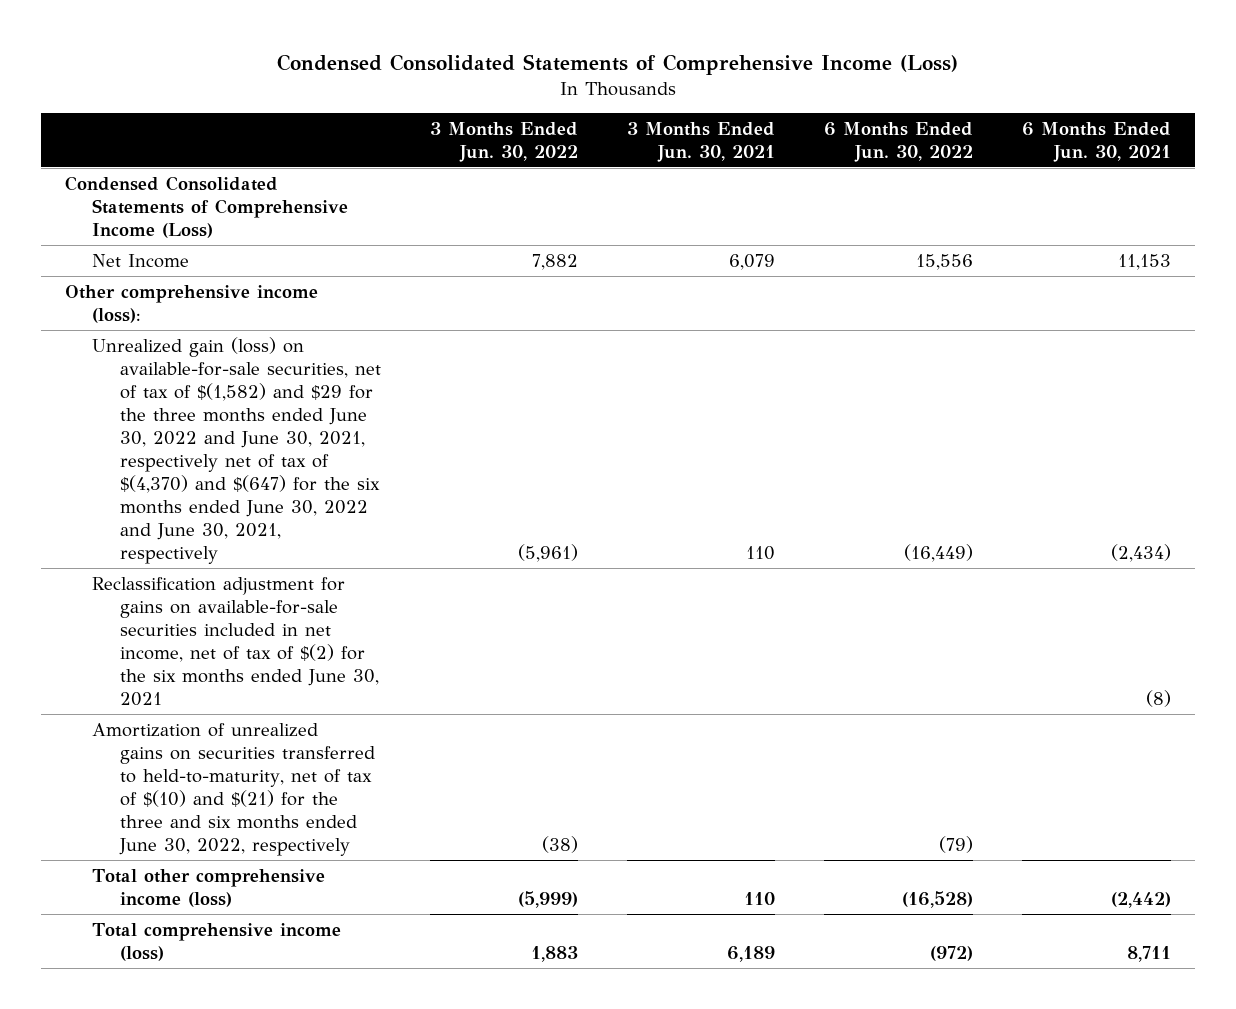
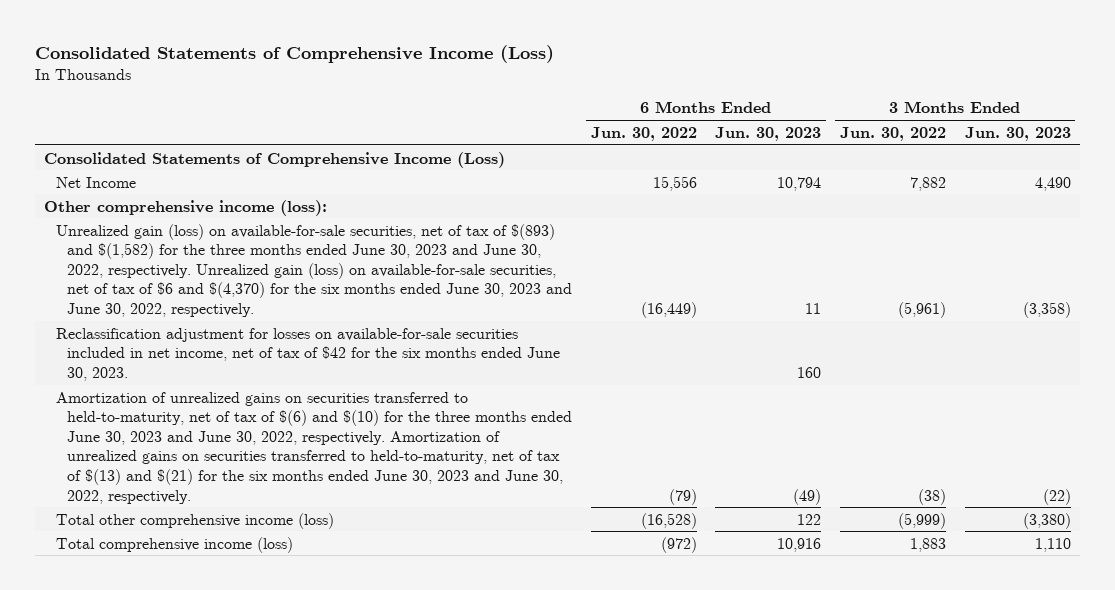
[276,53,958,75] Condensed Consolidated Statements of Comprehensive Income (Loss) -> [34,45,554,64] Consolidated Statements of Comprehensive Income (Loss)
[626,121,775,162] 3 Months Ended Jun. 30, 2021 -> none
[1021,121,1171,162] 6 Months Ended Jun. 30, 2021 -> none
none -> [715,126,822,141] Jun. 30, 2023
none -> [964,126,1071,141] Jun. 30, 2023
[65,175,349,238] Condensed Consolidated Statements of Comprehensive Income (Loss) -> [43,151,505,168] Consolidated Statements of Comprehensive Income (Loss)
[92,336,381,564] Unrealized gain (loss) on available-for-sale securities, net of tax of $(1,582) and $29 for the three months ended June 30, 2022 and June 30, 2021, respectively net of tax of $(4,370) and $(647) for the six months ended June 30, 2022 and June 30, 2021, respectively -> [55,223,573,318] Unrealized gain (loss) on available-for-sale securities, net of tax of $(893) and $(1,582) for the three months ended June 30, 2023 and June 30, 2022, respectively. Unrealized gain (loss) on available-for-sale securities, net of tax of $6 and $(4,370) for the six months ended June 30, 2023 and June 30, 2022, respectively.
[92,576,379,706] Reclassification adjustment for gains on available-for-sale securities included in net income, net of tax of $(2) for the six months ended June 30, 2021 -> [55,327,561,381] Reclassification adjustment for losses on available-for-sale securities included in net income, net of tax of $42 for the six months ended June 30, 2023.
[92,722,375,856] Amortization of unrealized gains on securities transferred to held-to-maturity, net of tax of $(10) and $(21) for the three and six months ended June 30, 2022, respectively -> [55,391,573,504] Amortization of unrealized gains on securities transferred to held-to-maturity, net of tax of $(6) and $(10) for the three months ended June 30, 2023 and June 30, 2022, respectively. Amortization of unrealized gains on securities transferred to held-to-maturity, net of tax of $(13) and $(21) for the six months ended June 30, 2023 and June 30, 2022, respectively.

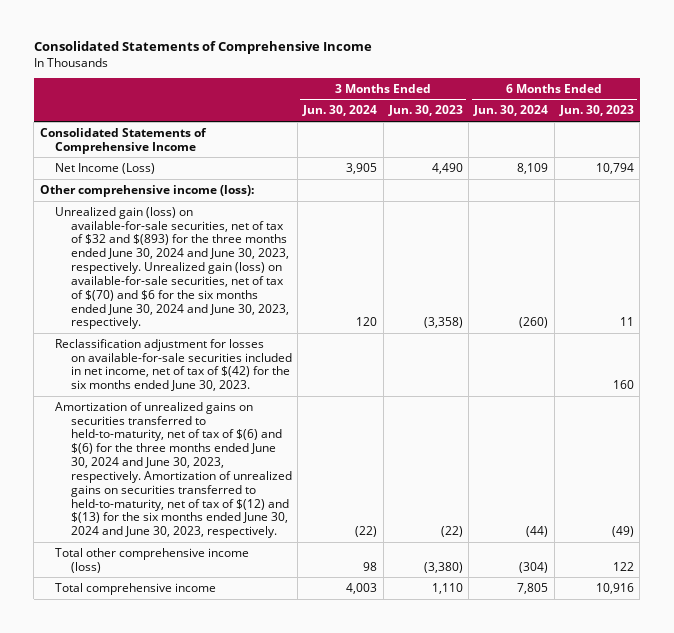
[34,45,554,64] Consolidated Statements of Comprehensive Income (Loss) -> [33,41,372,55] Consolidated Statements of Comprehensive Income
[590,126,697,141] Jun. 30, 2022 -> none
[840,126,947,141] Jun. 30, 2022 -> none
none -> [302,105,378,117] Jun. 30, 2024
none -> [473,105,549,117] Jun. 30, 2024
[43,151,505,168] Consolidated Statements of Comprehensive Income (Loss) -> [39,127,207,154] Consolidated Statements of Comprehensive Income
[55,176,136,188] Net Income -> [55,162,156,174] Net Income (Loss)
[55,223,573,318] Unrealized gain (loss) on available-for-sale securities, net of tax of $(893) and $(1,582) for the three months ended June 30, 2023 and June 30, 2022, respectively. Unrealized gain (loss) on available-for-sale securities, net of tax of $6 and $(4,370) for the six months ended June 30, 2023 and June 30, 2022, respectively. -> [55,206,289,330] Unrealized gain (loss) on available-for-sale securities, net of tax of $32 and $(893) for the three months ended June 30, 2024 and June 30, 2023, respectively. Unrealized gain (loss) on available-for-sale securities, net of tax of $(70) and $6 for the six months ended June 30, 2024 and June 30, 2023, respectively.
[55,327,561,381] Reclassification adjustment for losses on available-for-sale securities included in net income, net of tax of $42 for the six months ended June 30, 2023. -> [55,338,292,392] Reclassification adjustment for losses on available-for-sale securities included in net income, net of tax of $(42) for the six months ended June 30, 2023.
[55,391,573,504] Amortization of unrealized gains on securities transferred to held-to-maturity, net of tax of $(6) and $(10) for the three months ended June 30, 2023 and June 30, 2022, respectively. Amortization of unrealized gains on securities transferred to held-to-maturity, net of tax of $(13) and $(21) for the six months ended June 30, 2023 and June 30, 2022, respectively. -> [55,401,292,539] Amortization of unrealized gains on securities transferred to held-to-maturity, net of tax of $(6) and $(6) for the three months ended June 30, 2024 and June 30, 2023, respectively. Amortization of unrealized gains on securities transferred to held-to-maturity, net of tax of $(12) and $(13) for the six months ended June 30, 2024 and June 30, 2023, respectively.
[55,536,293,553] Total comprehensive income (loss) -> [55,582,217,595] Total comprehensive income

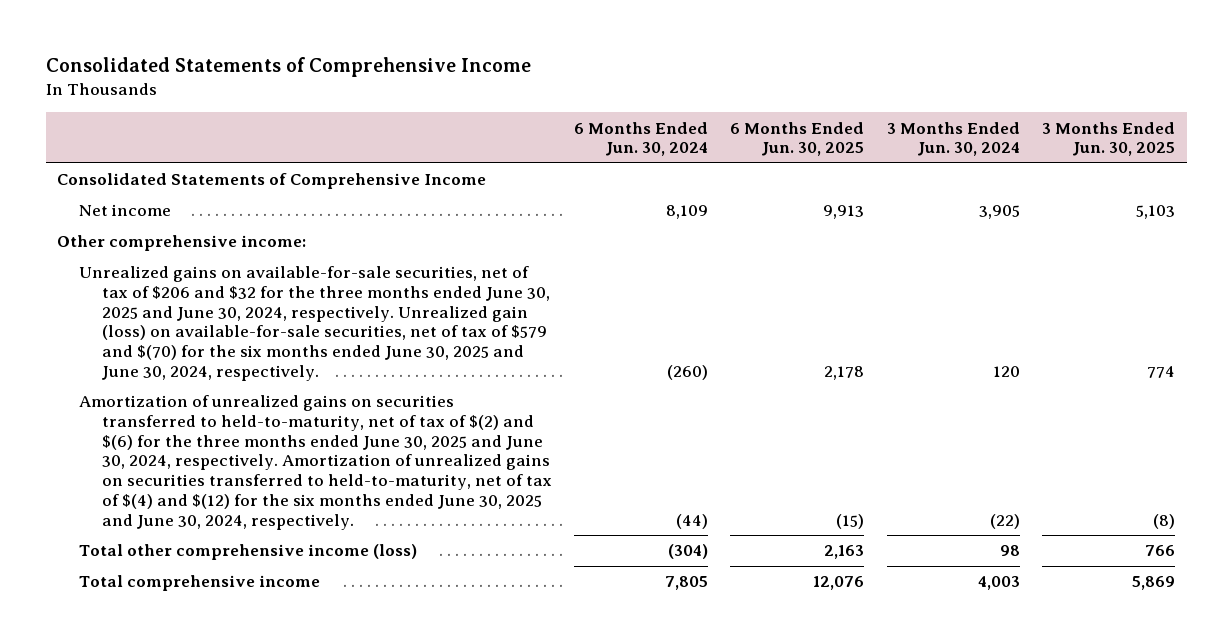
[387,105,463,117] Jun. 30, 2023 -> none
[559,105,635,117] Jun. 30, 2023 -> none
none -> [730,121,865,157] 6 Months Ended Jun. 30, 2025
none -> [1042,121,1176,157] 3 Months Ended Jun. 30, 2025
[55,338,292,392] Reclassification adjustment for losses on available-for-sale securities included in net income, net of tax of $(42) for the six months ended June 30, 2023. -> none
[55,162,156,174] Net Income (Loss) -> [79,204,172,217] Net income
[39,184,254,197] Other comprehensive income (loss): -> [56,235,306,252] Other comprehensive income:
[55,206,289,330] Unrealized gain (loss) on available-for-sale securities, net of tax of $32 and $(893) for the three months ended June 30, 2024 and June 30, 2023, respectively. Unrealized gain (loss) on available-for-sale securities, net of tax of $(70) and $6 for the six months ended June 30, 2024 and June 30, 2023, respectively. -> [79,266,550,381] Unrealized gains on available-for-sale securities, net of tax of $206 and $32 for the three months ended June 30, 2025 and June 30, 2024, respectively. Unrealized gain (loss) on available-for-sale securities, net of tax of $579 and $(70) for the six months ended June 30, 2025 and June 30, 2024, respectively.
[55,401,292,539] Amortization of unrealized gains on securities transferred to held-to-maturity, net of tax of $(6) and $(6) for the three months ended June 30, 2024 and June 30, 2023, respectively. Amortization of unrealized gains on securities transferred to held-to-maturity, net of tax of $(12) and $(13) for the six months ended June 30, 2024 and June 30, 2023, respectively. -> [79,395,552,530] Amortization of unrealized gains on securities transferred to held-to-maturity, net of tax of $(2) and $(6) for the three months ended June 30, 2025 and June 30, 2024, respectively. Amortization of unrealized gains on securities transferred to held-to-maturity, net of tax of $(4) and $(12) for the six months ended June 30, 2025 and June 30, 2024, respectively.

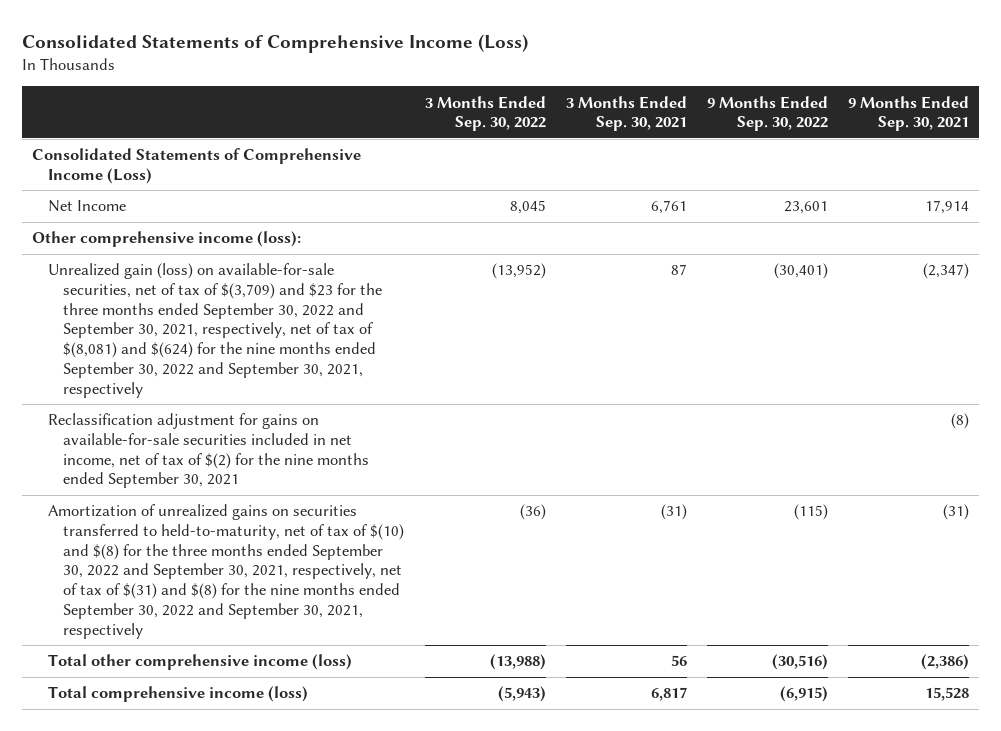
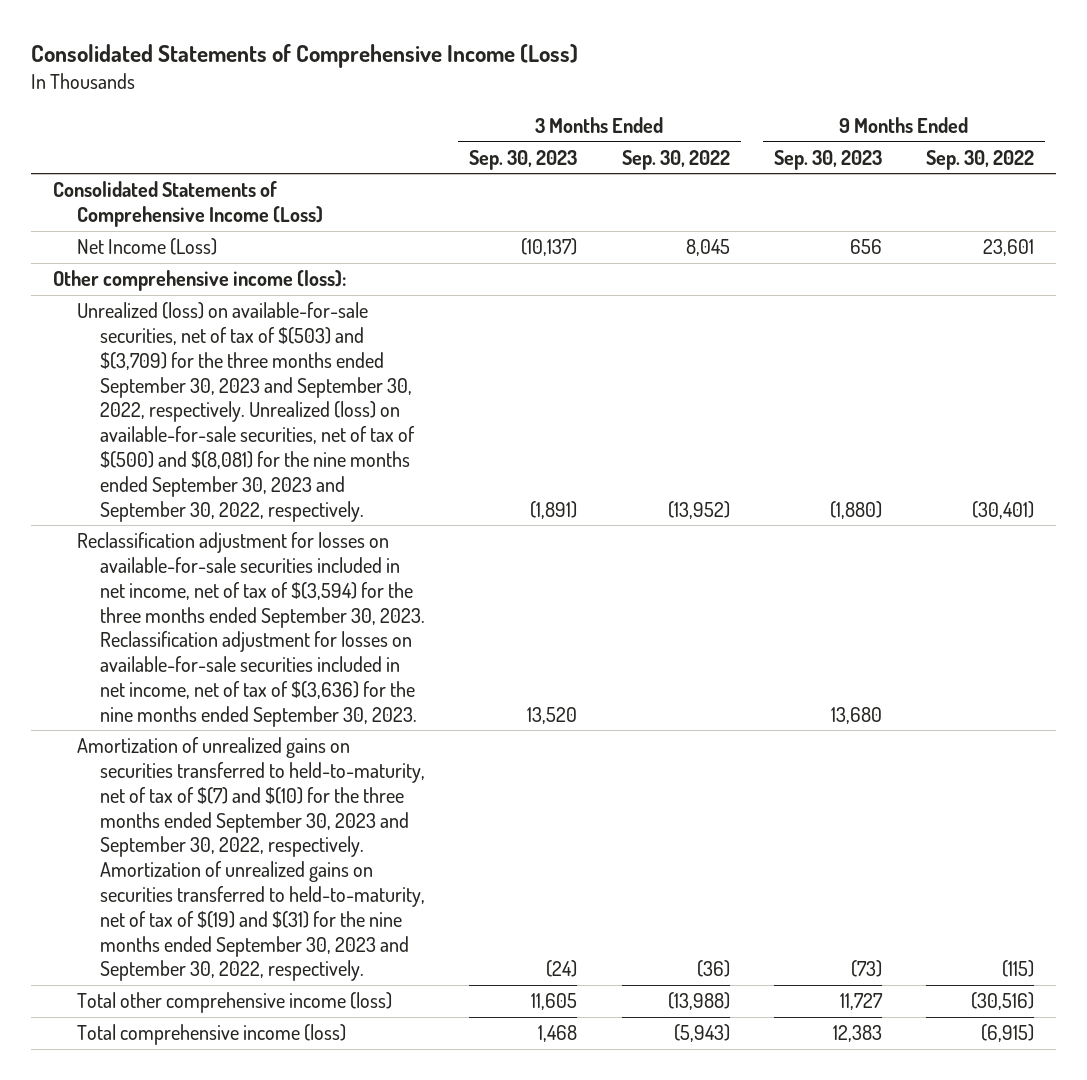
[565,95,687,132] 3 Months Ended Sep. 30, 2021 -> none
[847,95,969,132] 9 Months Ended Sep. 30, 2021 -> none
none -> [469,149,578,170] Sep. 30, 2023
none -> [773,149,882,170] Sep. 30, 2023
[47,200,126,213] Net Income -> [76,238,217,256] Net Income (Loss)
[47,263,383,398] Unrealized gain (loss) on available-for-sale securities, net of tax of $(3,709) and $23 for the three months ended September 30, 2022 and September 30, 2021, respectively, net of tax of $(8,081) and $(624) for the nine months ended September 30, 2022 and September 30, 2021, respectively -> [76,302,416,522] Unrealized (loss) on available-for-sale securities, net of tax of $(503) and $(3,709) for the three months ended September 30, 2023 and September 30, 2022, respectively. Unrealized (loss) on available-for-sale securities, net of tax of $(500) and $(8,081) for the nine months ended September 30, 2023 and September 30, 2022, respectively.
[47,413,370,489] Reclassification adjustment for gains on available-for-sale securities included in net income, net of tax of $(2) for the nine months ended September 30, 2021 -> [76,532,426,727] Reclassification adjustment for losses on available-for-sale securities included in net income, net of tax of $(3,594) for the three months ended September 30, 2023. Reclassification adjustment for losses on available-for-sale securities included in net income, net of tax of $(3,636) for the nine months ended September 30, 2023.
[47,504,405,639] Amortization of unrealized gains on securities transferred to held-to-maturity, net of tax of $(10) and $(8) for the three months ended September 30, 2022 and September 30, 2021, respectively, net of tax of $(31) and $(8) for the nine months ended September 30, 2022 and September 30, 2021, respectively -> [76,737,426,982] Amortization of unrealized gains on securities transferred to held-to-maturity, net of tax of $(7) and $(10) for the three months ended September 30, 2023 and September 30, 2022, respectively. Amortization of unrealized gains on securities transferred to held-to-maturity, net of tax of $(19) and $(31) for the nine months ended September 30, 2023 and September 30, 2022, respectively.

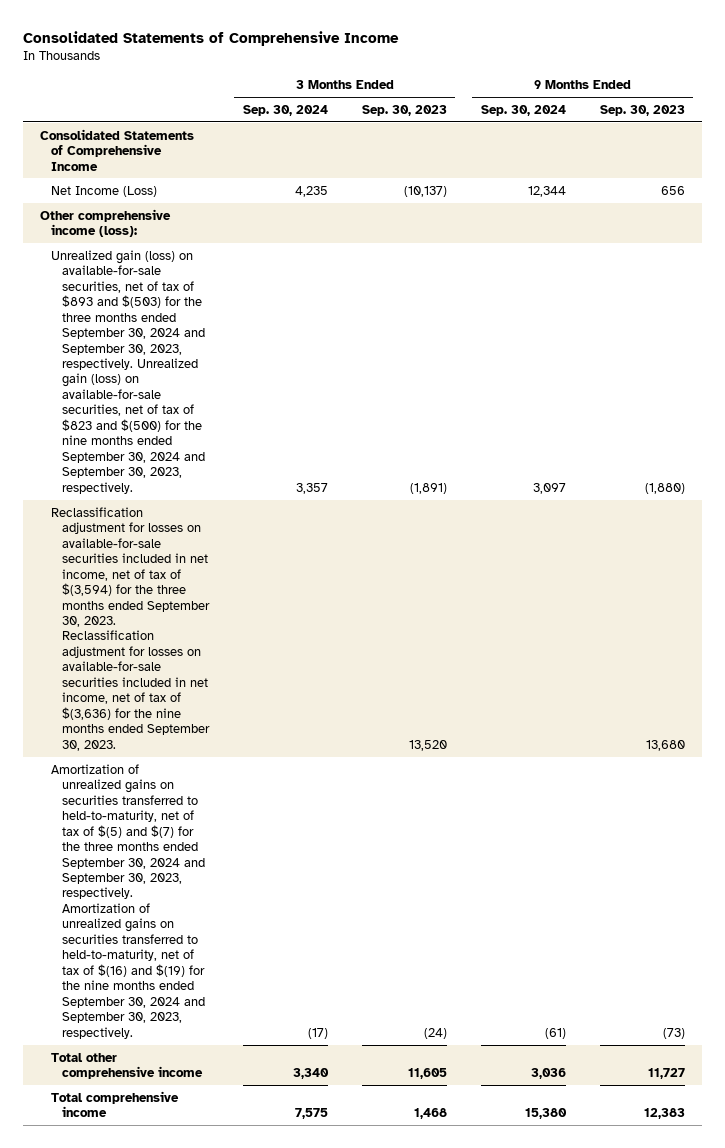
[31,44,579,69] Consolidated Statements of Comprehensive Income (Loss) -> [22,30,399,46] Consolidated Statements of Comprehensive Income
[621,149,730,170] Sep. 30, 2022 -> none
[925,149,1034,170] Sep. 30, 2022 -> none
none -> [242,104,328,116] Sep. 30, 2024
none -> [480,104,566,116] Sep. 30, 2024
[53,181,323,228] Consolidated Statements of Comprehensive Income (Loss) -> [39,128,194,171] Consolidated Statements of Comprehensive Income
[76,302,416,522] Unrealized (loss) on available-for-sale securities, net of tax of $(503) and $(3,709) for the three months ended September 30, 2023 and September 30, 2022, respectively. Unrealized (loss) on available-for-sale securities, net of tax of $(500) and $(8,081) for the nine months ended September 30, 2023 and September 30, 2022, respectively. -> [50,249,205,494] Unrealized gain (loss) on available-for-sale securities, net of tax of $893 and $(503) for the three months ended September 30, 2024 and September 30, 2023, respectively. Unrealized gain (loss) on available-for-sale securities, net of tax of $823 and $(500) for the nine months ended September 30, 2024 and September 30, 2023, respectively.
[76,737,426,982] Amortization of unrealized gains on securities transferred to held-to-maturity, net of tax of $(7) and $(10) for the three months ended September 30, 2023 and September 30, 2022, respectively. Amortization of unrealized gains on securities transferred to held-to-maturity, net of tax of $(19) and $(31) for the nine months ended September 30, 2023 and September 30, 2022, respectively. -> [50,763,205,1039] Amortization of unrealized gains on securities transferred to held-to-maturity, net of tax of $(5) and $(7) for the three months ended September 30, 2024 and September 30, 2023, respectively. Amortization of unrealized gains on securities transferred to held-to-maturity, net of tax of $(16) and $(19) for the nine months ended September 30, 2024 and September 30, 2023, respectively.
[76,992,392,1014] Total other comprehensive income (loss) -> [50,1052,203,1080] Total other comprehensive income
[76,1024,346,1046] Total comprehensive income (loss) -> [50,1090,179,1118] Total comprehensive income

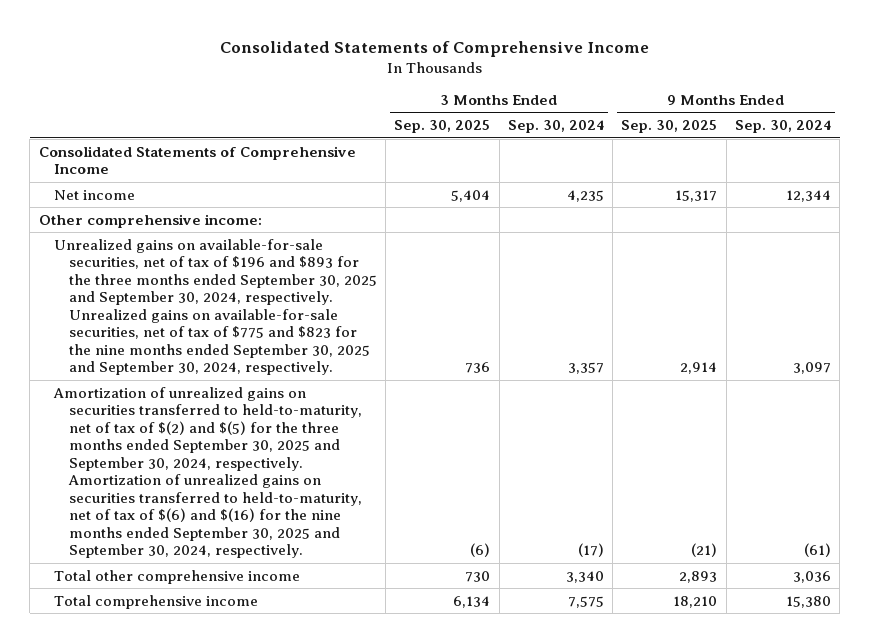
[361,104,447,116] Sep. 30, 2023 -> none
[599,104,685,116] Sep. 30, 2023 -> none
none -> [394,120,491,134] Sep. 30, 2025
none -> [621,120,718,134] Sep. 30, 2025
[50,506,210,751] Reclassification adjustment for losses on available-for-sale securities included in net income, net of tax of $(3,594) for the three months ended September 30, 2023. Reclassification adjustment for losses on available-for-sale securities included in net income, net of tax of $(3,636) for the nine months ended September 30, 2023. -> none
[50,185,157,197] Net Income (Loss) -> [53,189,135,200] Net income
[39,208,171,238] Other comprehensive income (loss): -> [38,213,262,228] Other comprehensive income:
[50,249,205,494] Unrealized gain (loss) on available-for-sale securities, net of tax of $893 and $(503) for the three months ended September 30, 2024 and September 30, 2023, respectively. Unrealized gain (loss) on available-for-sale securities, net of tax of $823 and $(500) for the nine months ended September 30, 2024 and September 30, 2023, respectively. -> [53,238,377,376] Unrealized gains on available-for-sale securities, net of tax of $196 and $893 for the three months ended September 30, 2025 and September 30, 2024, respectively. Unrealized gains on available-for-sale securities, net of tax of $775 and $823 for the nine months ended September 30, 2025 and September 30, 2024, respectively.
[50,763,205,1039] Amortization of unrealized gains on securities transferred to held-to-maturity, net of tax of $(5) and $(7) for the three months ended September 30, 2024 and September 30, 2023, respectively. Amortization of unrealized gains on securities transferred to held-to-maturity, net of tax of $(16) and $(19) for the nine months ended September 30, 2024 and September 30, 2023, respectively. -> [52,386,362,559] Amortization of unrealized gains on securities transferred to held-to-maturity, net of tax of $(2) and $(5) for the three months ended September 30, 2025 and September 30, 2024, respectively. Amortization of unrealized gains on securities transferred to held-to-maturity, net of tax of $(6) and $(16) for the nine months ended September 30, 2025 and September 30, 2024, respectively.

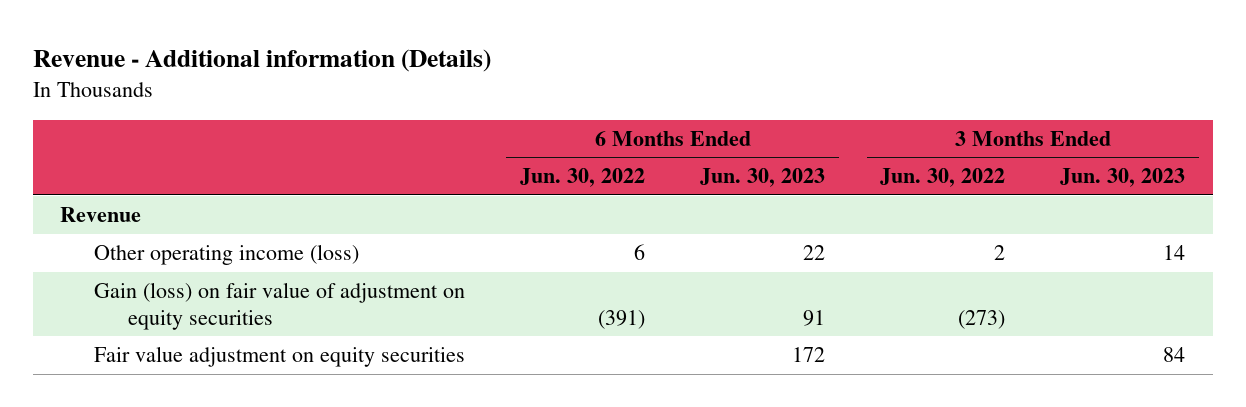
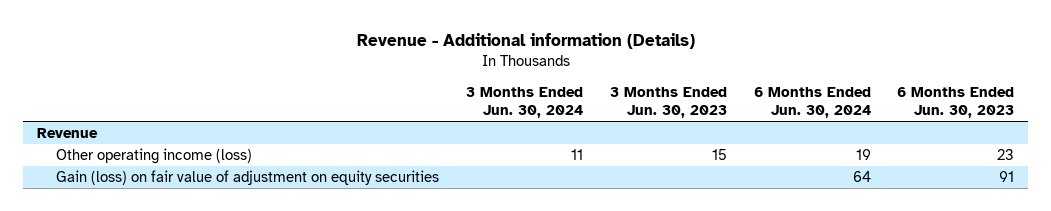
[520,168,646,188] Jun. 30, 2022 -> none
[880,168,1006,188] Jun. 30, 2022 -> none
none -> [465,87,583,119] 3 Months Ended Jun. 30, 2024
none -> [753,87,871,119] 6 Months Ended Jun. 30, 2024
[803,245,826,261] 22 -> [997,149,1015,161] 23
[1163,245,1186,261] 14 -> [711,149,727,161] 15
[94,346,466,368] Fair value adjustment on equity securities -> none

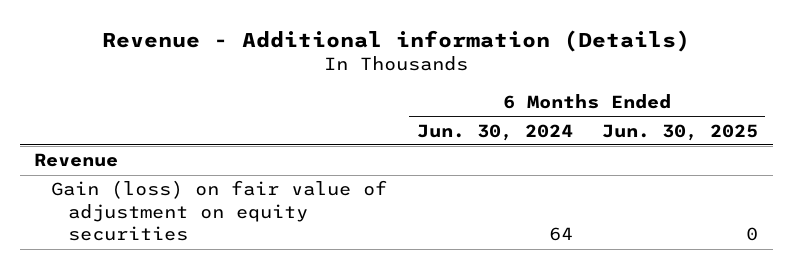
[465,87,583,119] 3 Months Ended Jun. 30, 2024 -> none
[609,87,727,119] 3 Months Ended Jun. 30, 2023 -> none
[897,87,1015,119] 6 Months Ended Jun. 30, 2023 -> none
none -> [602,123,759,141] Jun. 30, 2025
[55,148,252,165] Other operating income (loss) -> none

